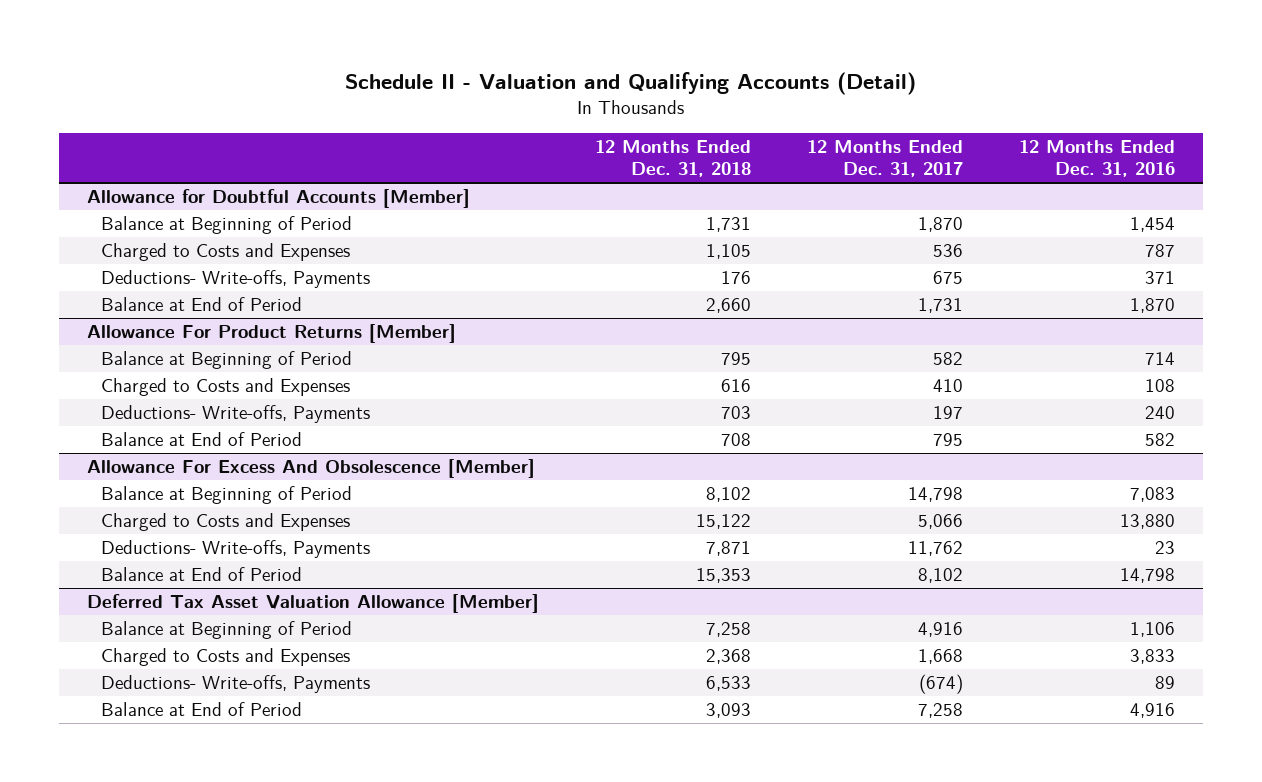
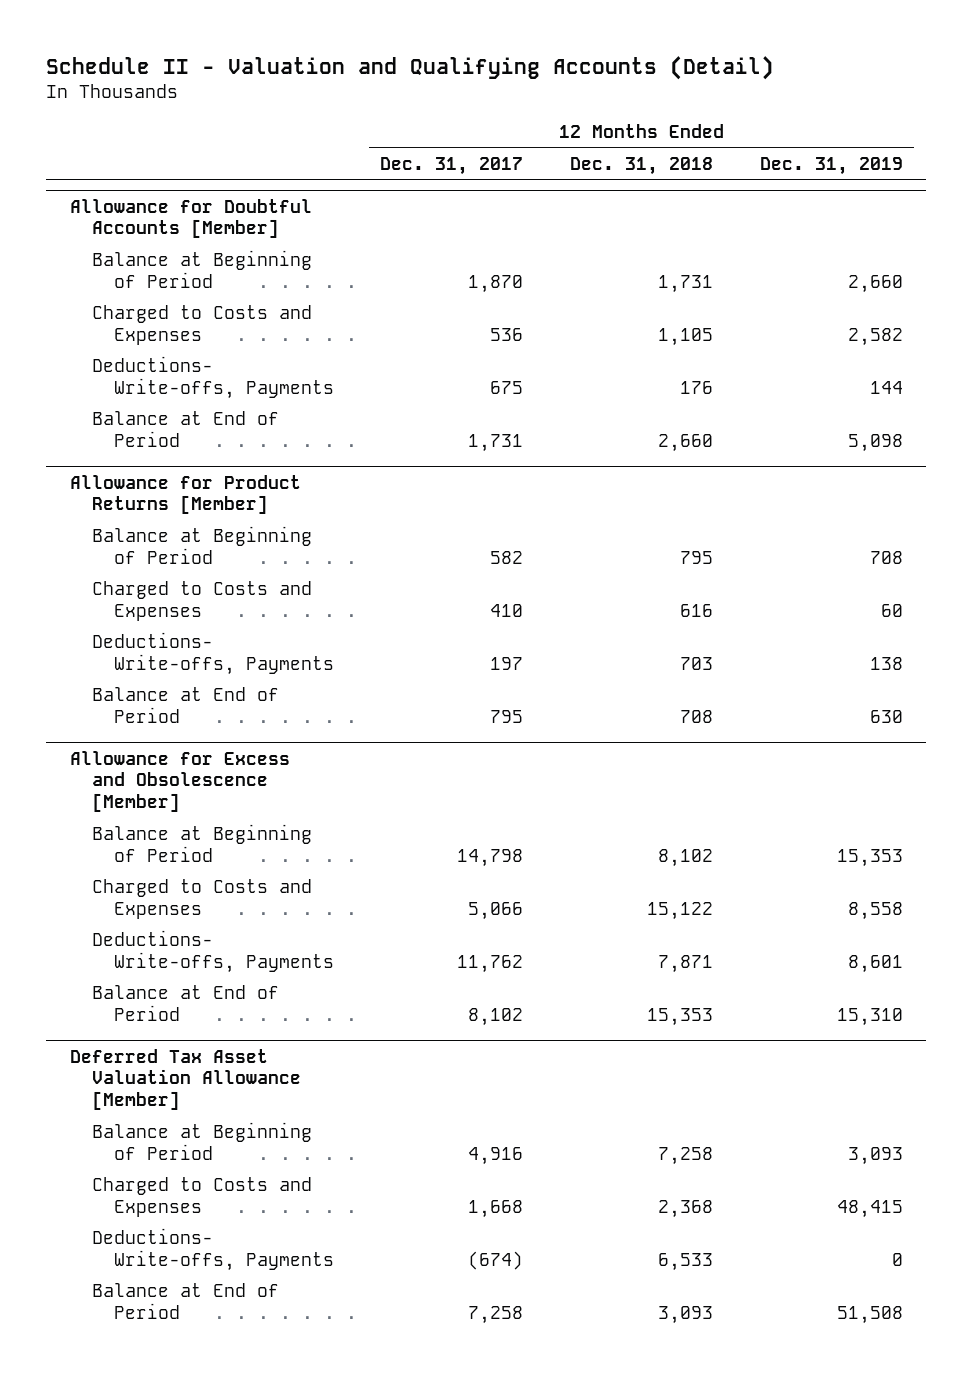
[1018,140,1175,178] 12 Months Ended Dec. 31, 2016 -> none
none -> [759,156,903,175] Dec. 31, 2019
[87,323,457,343] Allowance For Product Returns [Member] -> [69,474,301,515] Allowance for Product Returns [Member]
[87,458,536,478] Allowance For Excess And Obsolescence [Member] -> [69,750,290,812] Allowance for Excess and Obsolescence [Member]

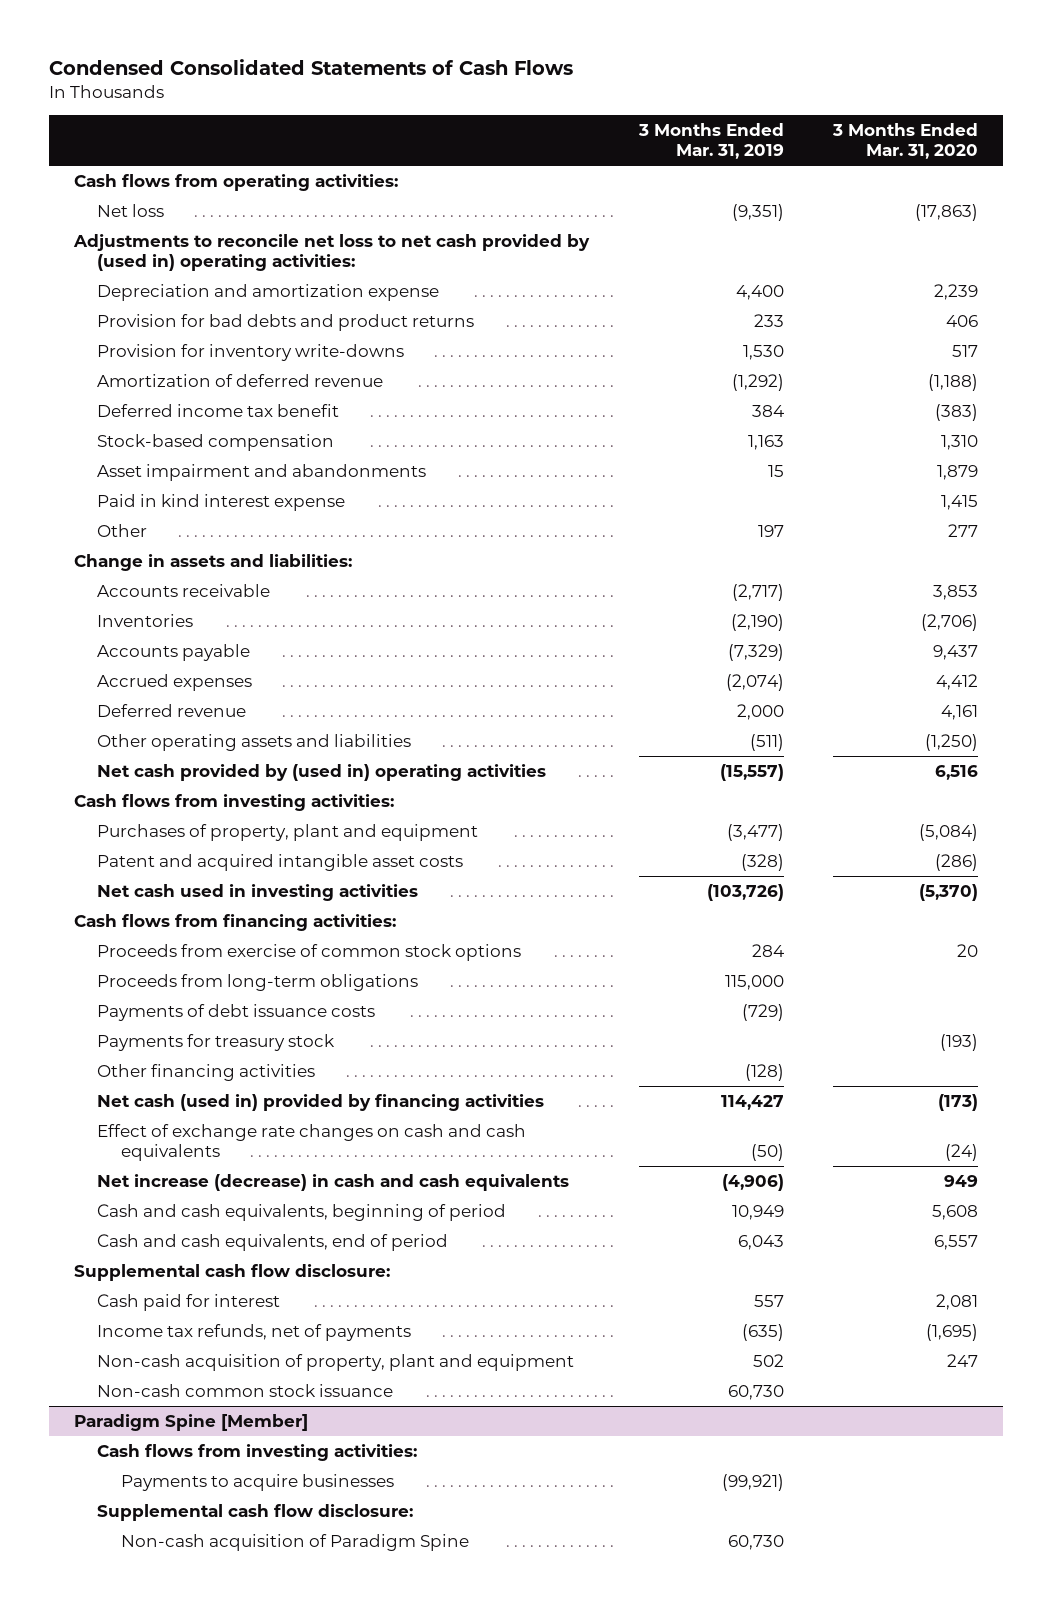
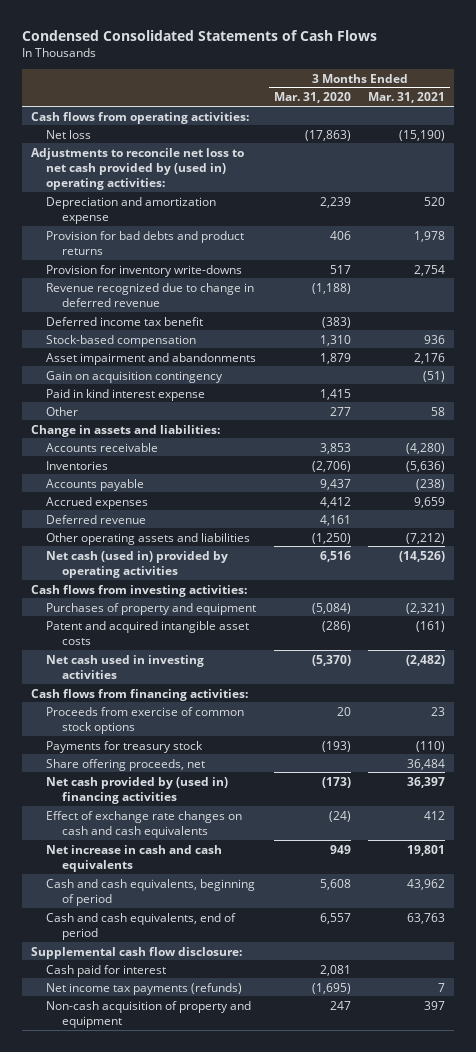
[637,123,784,160] 3 Months Ended Mar. 31, 2019 -> none
none -> [368,92,446,104] Mar. 31, 2021
[97,373,384,387] Amortization of deferred revenue -> [46,282,255,307] Revenue recognized due to change in deferred revenue
none -> [46,370,224,383] Gain on acquisition contingency
[97,763,547,781] Net cash provided by (used in) operating activities -> [46,550,229,578] Net cash (used in) provided by operating activities
[97,823,479,841] Purchases of property, plant and equipment -> [46,602,257,615] Purchases of property and equipment
[97,973,419,991] Proceeds from long-term obligations -> none
[97,1003,376,1021] Payments of debt issuance costs -> none
[97,1063,316,1081] Other financing activities -> none
none -> [46,758,206,771] Share offering proceeds, net
[97,1093,545,1111] Net cash (used in) provided by financing activities -> [46,776,229,804] Net cash provided by (used in) financing activities
[97,1173,570,1191] Net increase (decrease) in cash and cash equivalents -> [46,844,223,872] Net increase in cash and cash equivalents
[97,1383,394,1397] Non-cash common stock issuance -> none
[73,1413,308,1431] Paradigm Spine [Member] -> none
[97,1443,418,1461] Cash flows from investing activities: -> none
[120,1473,394,1491] Payments to acquire businesses -> none
[97,1503,414,1521] Supplemental cash flow disclosure: -> none
[120,1533,469,1551] Non-cash acquisition of Paradigm Spine -> none
[97,1323,412,1341] Income tax refunds, net of payments -> [46,982,243,995] Net income tax payments (refunds)
[97,1353,575,1371] Non-cash acquisition of property, plant and equipment -> [46,1000,252,1028] Non-cash acquisition of property and equipment

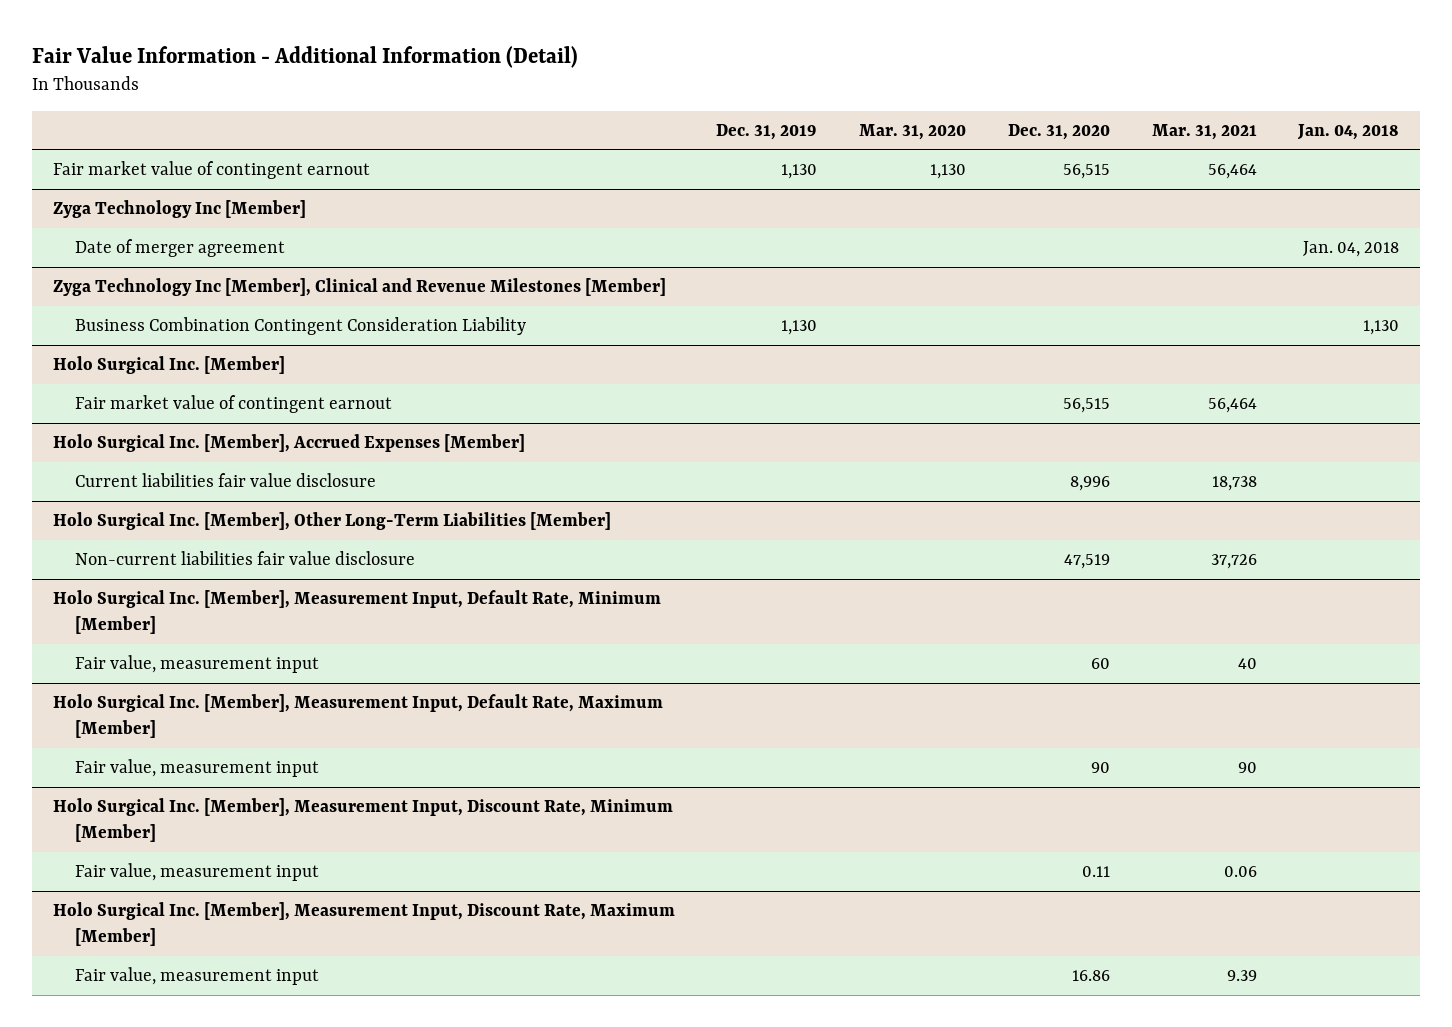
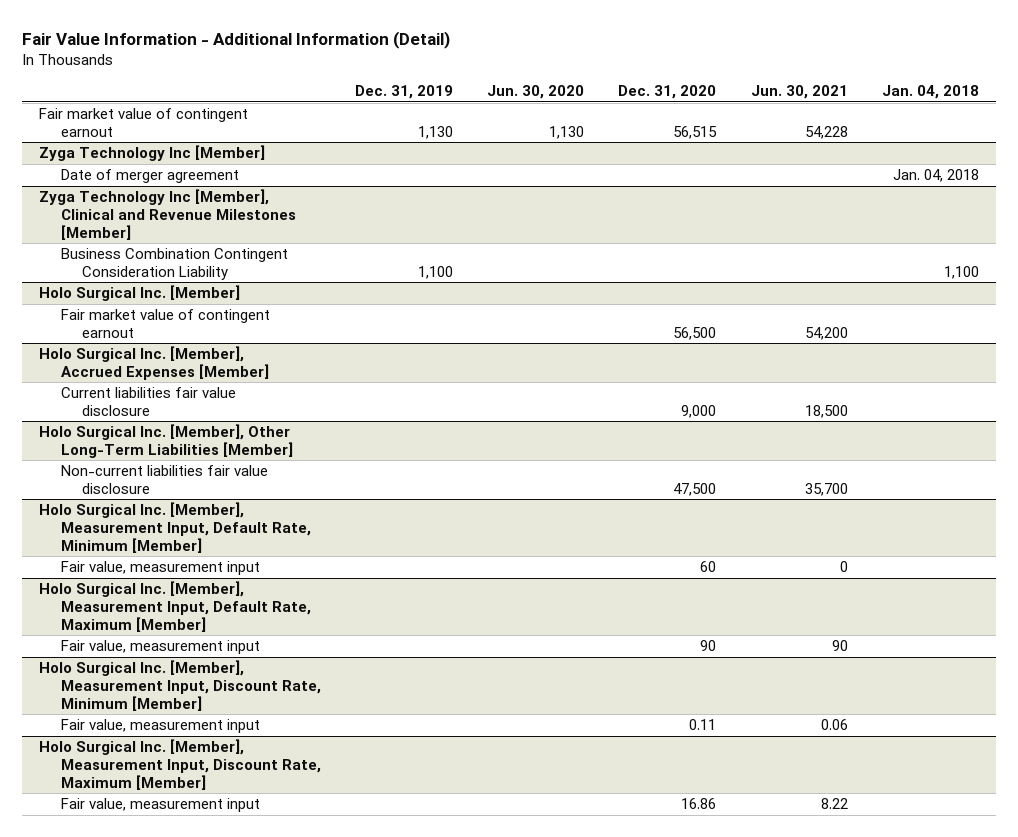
[859,123,967,140] Mar. 31, 2020 -> none
[1151,123,1257,140] Mar. 31, 2021 -> none
none -> [487,85,585,100] Jun. 30, 2020
none -> [750,85,848,100] Jun. 30, 2021
[781,320,818,336] 1,130 -> [418,265,454,279] 1,100
[1363,320,1400,336] 1,130 -> [943,265,979,279] 1,100
[1062,398,1110,414] 56,515 -> [673,326,717,340] 56,500
[1069,476,1110,492] 8,996 -> [681,404,717,418] 9,000
[1063,554,1110,570] 47,519 -> [673,482,717,496] 47,500

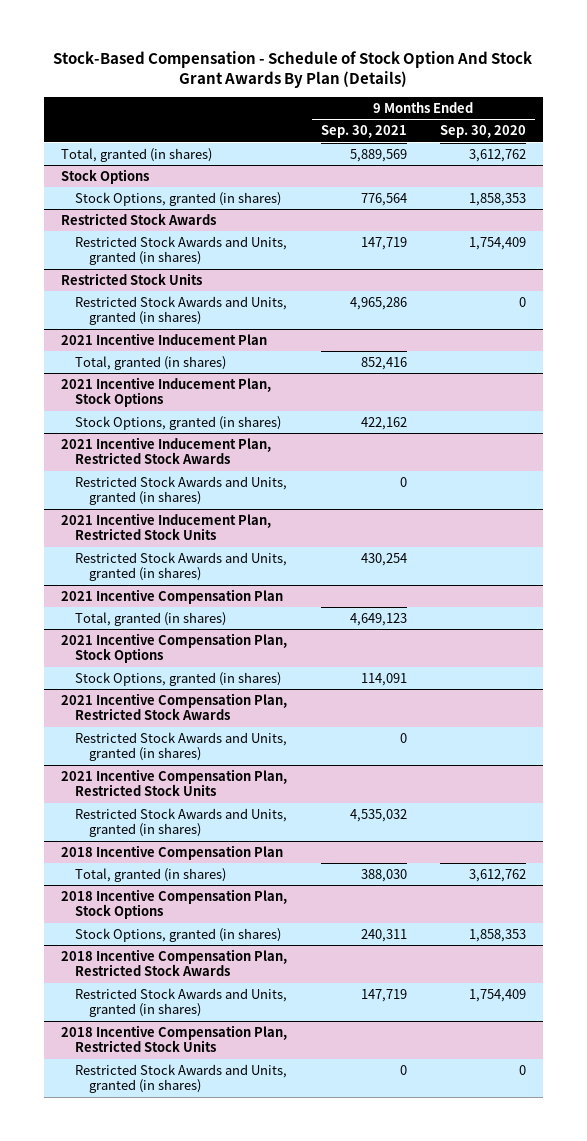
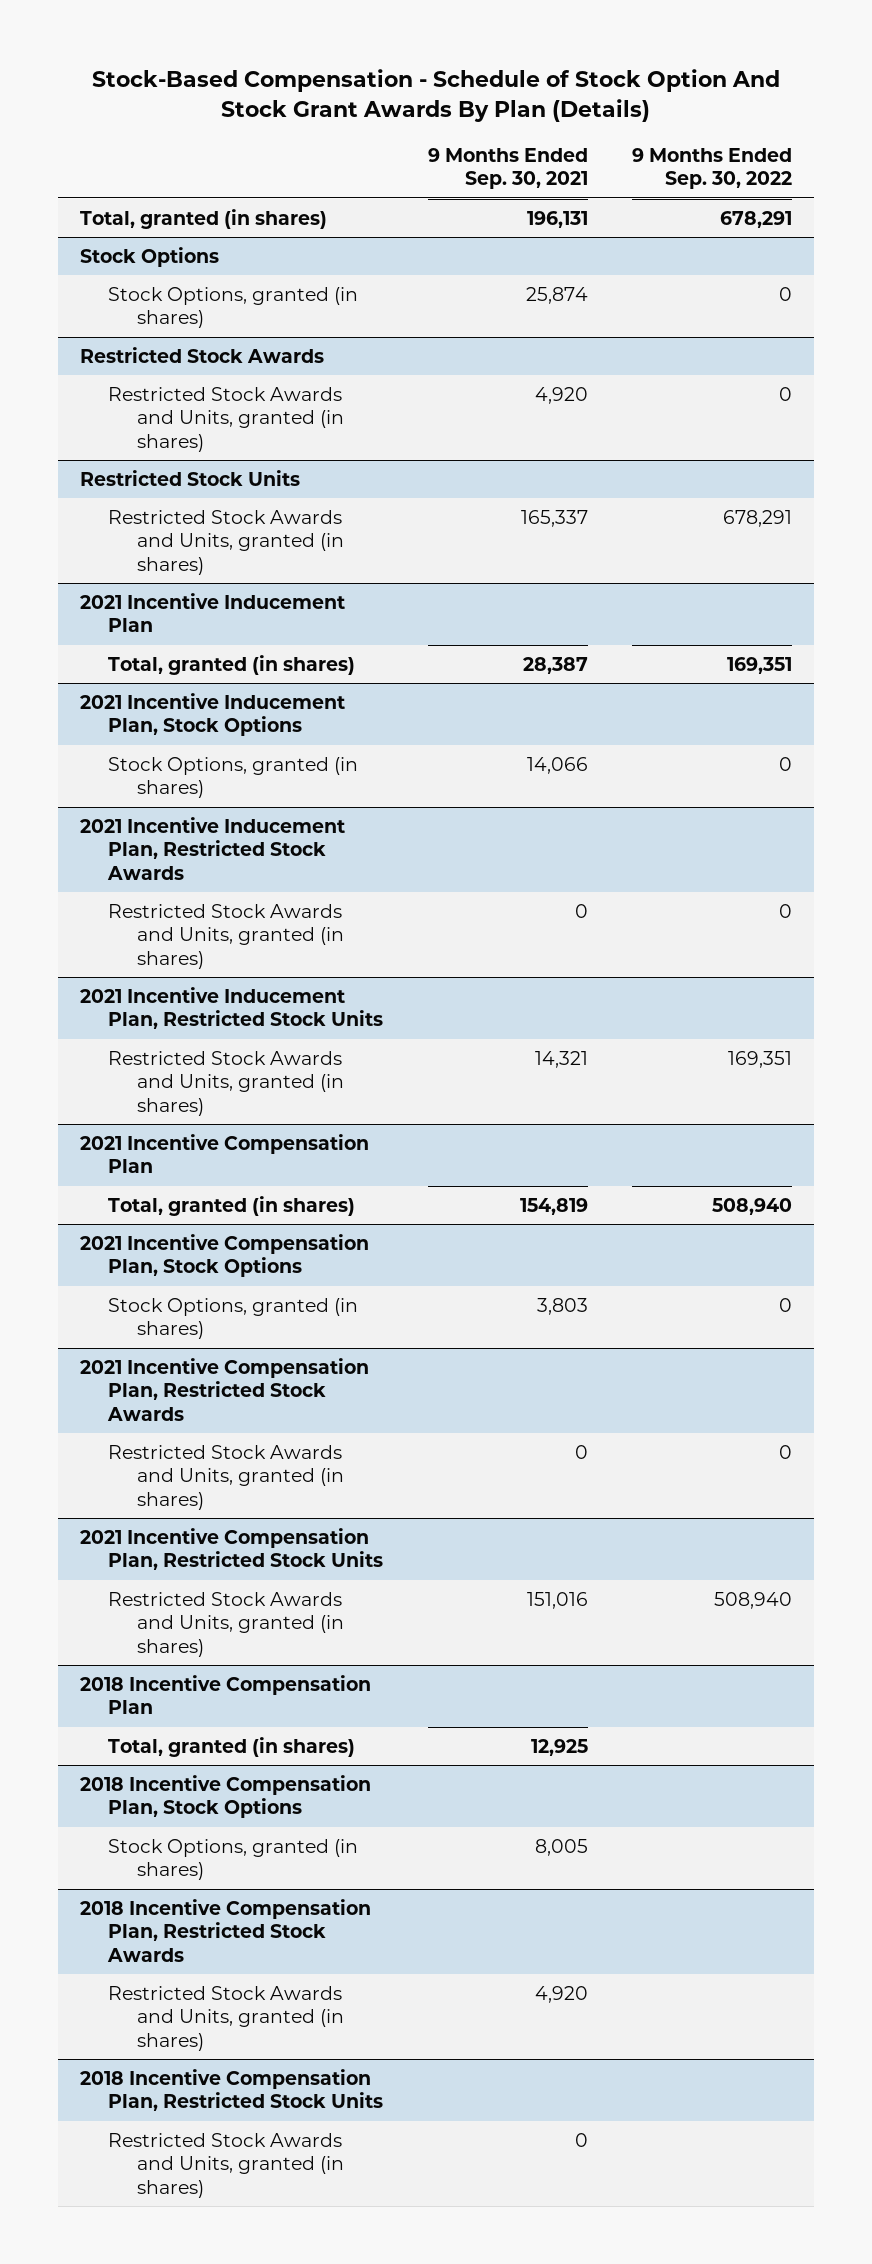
[440,125,527,139] Sep. 30, 2020 -> none
none -> [631,147,792,190] 9 Months Ended Sep. 30, 2022
[349,148,407,162] 5,889,569 -> [526,210,588,228] 196,131
[360,192,407,206] 776,564 -> [525,286,588,304] 25,874
[360,236,407,250] 147,719 -> [534,386,588,404] 4,920
[349,296,407,310] 4,965,286 -> [520,509,588,527] 165,337
[360,356,407,370] 852,416 -> [522,656,588,674] 28,387
[360,416,407,430] 422,162 -> [526,756,588,774] 14,066
[360,552,407,566] 430,254 -> [534,1050,588,1068] 14,321
[349,612,407,626] 4,649,123 -> [519,1197,588,1215] 154,819
[360,672,407,686] 114,091 -> [536,1297,588,1315] 3,803
[349,808,407,822] 4,535,032 -> [526,1591,588,1609] 151,016
[360,868,407,882] 388,030 -> [530,1738,588,1756] 12,925
[360,928,407,942] 240,311 -> [534,1838,588,1856] 8,005
[360,988,407,1002] 147,719 -> [534,1985,588,2003] 4,920

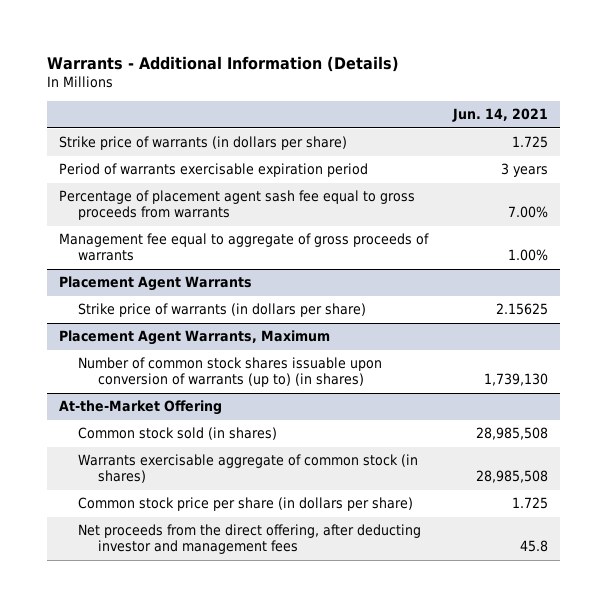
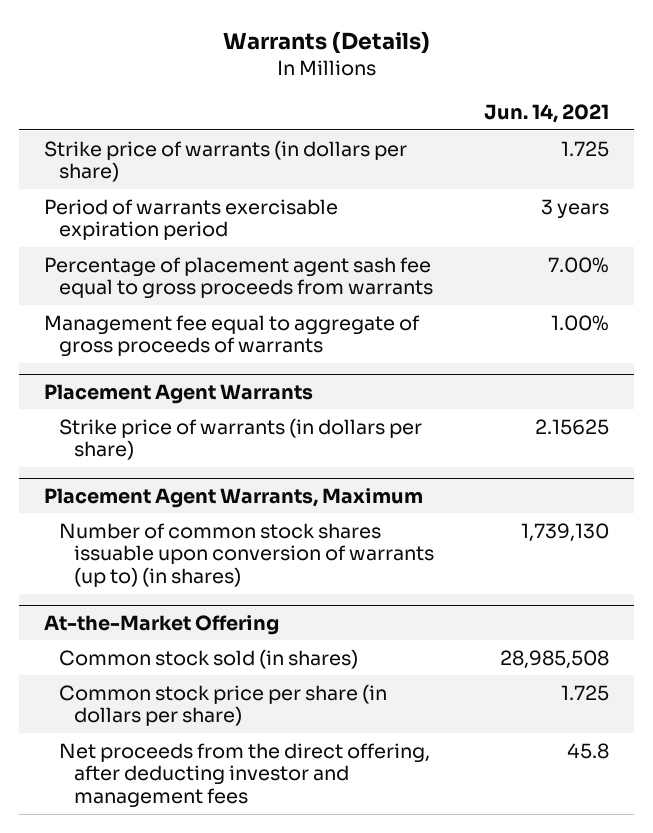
[47,55,400,72] Warrants - Additional Information (Details) -> [222,31,430,55] Warrants (Details)
[78,454,419,484] Warrants exercisable aggregate of common stock (in shares) -> none

